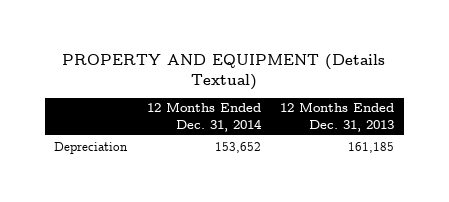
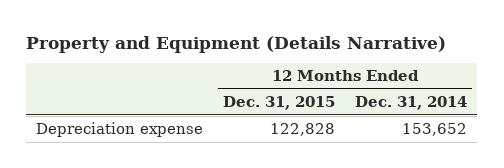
[62,53,386,90] PROPERTY AND EQUIPMENT (Details Textual) -> [26,35,447,53] Property and Equipment (Details Narrative)
[280,102,395,132] 12 Months Ended Dec. 31, 2013 -> none
none -> [223,96,336,111] Dec. 31, 2015
[54,141,129,154] Depreciation -> [36,122,204,138] Depreciation expense

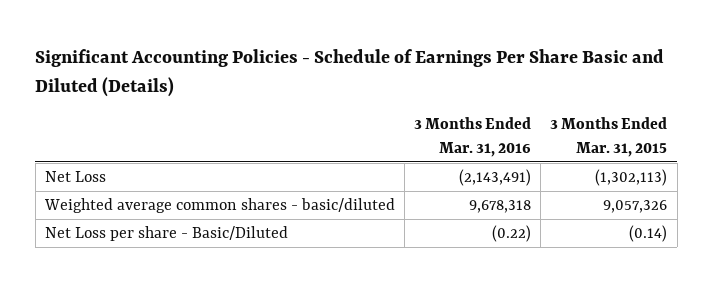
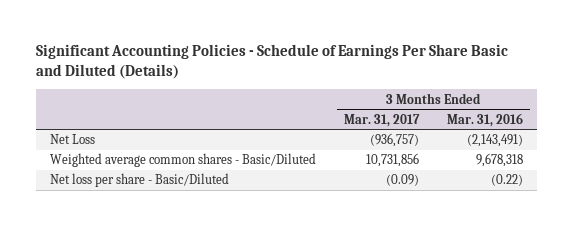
[550,117,668,157] 3 Months Ended Mar. 31, 2015 -> none
none -> [343,113,420,127] Mar. 31, 2017
[43,198,395,214] Weighted average common shares - basic/diluted -> [50,153,317,168] Weighted average common shares - Basic/Diluted
[44,226,288,242] Net Loss per share - Basic/Diluted -> [50,173,230,188] Net loss per share - Basic/Diluted

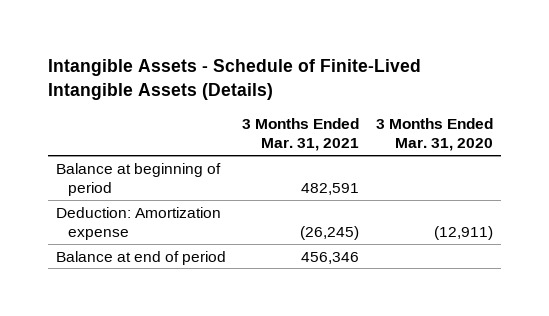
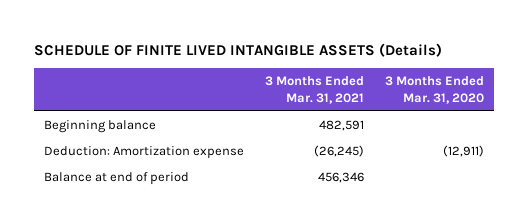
[47,58,421,100] Intangible Assets - Schedule of Finite-Lived Intangible Assets (Details) -> [34,42,443,57] SCHEDULE OF FINITE LIVED INTANGIBLE ASSETS (Details)
[56,162,222,197] Balance at beginning of period -> [44,120,157,134] Beginning balance

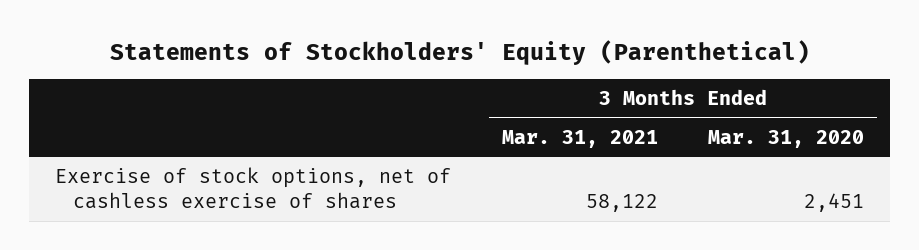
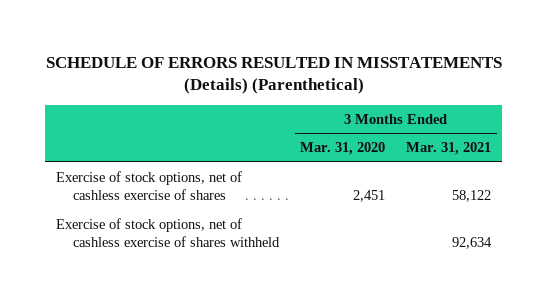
[109,39,810,65] Statements of Stockholders' Equity (Parenthetical) -> [45,56,502,95] SCHEDULE OF ERRORS RESULTED IN MISSTATEMENTS (Details) (Parenthetical)
none -> [55,217,280,248] Exercise of stock options, net of cashless exercise of shares withheld

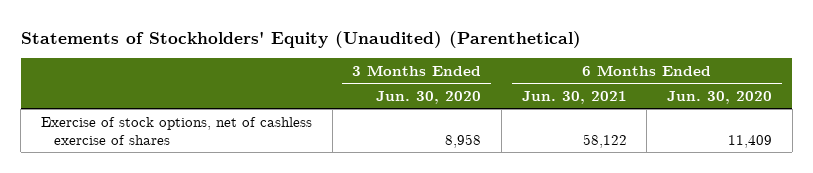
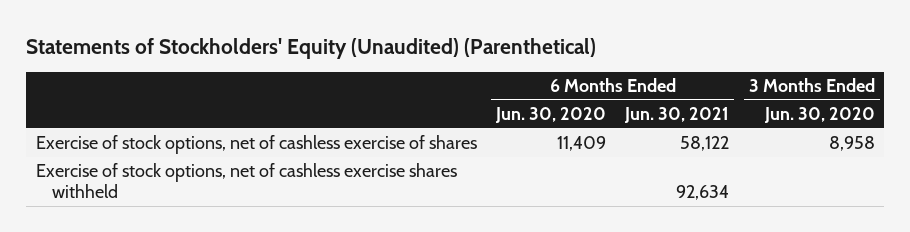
none -> [35,163,457,199] Exercise of stock options, net of cashless exercise shares withheld

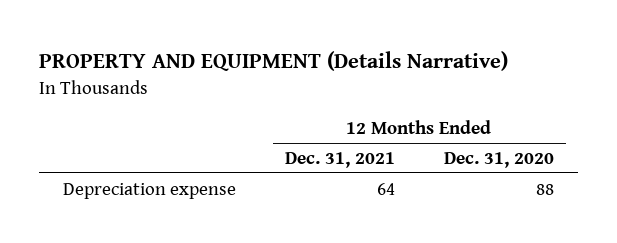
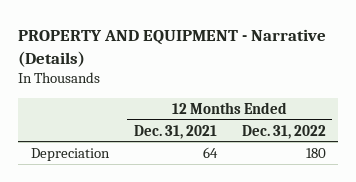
[38,51,508,72] PROPERTY AND EQUIPMENT (Details Narrative) -> [18,28,327,67] PROPERTY AND EQUIPMENT - Narrative (Details)
[443,151,554,168] Dec. 31, 2020 -> none
none -> [241,124,326,139] Dec. 31, 2022
[63,182,237,199] Depreciation expense -> [30,147,110,161] Depreciation

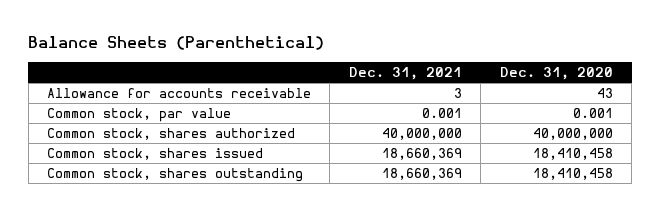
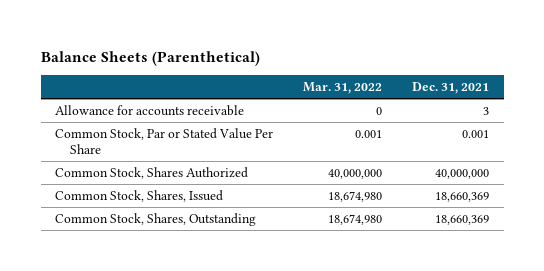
[499,66,613,80] Dec. 31, 2020 -> none
none -> [303,82,383,95] Mar. 31, 2022
[47,108,232,123] Common stock, par value -> [55,127,274,154] Common Stock, Par or Stated Value Per Share
[47,128,296,141] Common stock, shares authorized -> [55,166,249,179] Common Stock, Shares Authorized
[47,148,264,161] Common stock, shares issued -> [55,189,224,202] Common Stock, Shares, Issued
[47,168,304,183] Common stock, shares outstanding -> [55,212,257,226] Common Stock, Shares, Outstanding

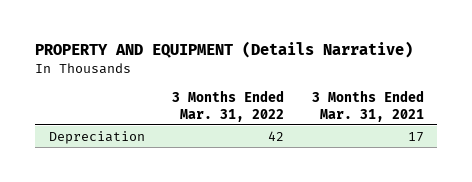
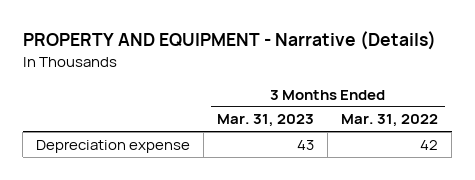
[34,41,413,59] PROPERTY AND EQUIPMENT (Details Narrative) -> [22,31,436,51] PROPERTY AND EQUIPMENT - Narrative (Details)
[311,89,424,122] 3 Months Ended Mar. 31, 2021 -> none
none -> [217,114,315,128] Mar. 31, 2023
[48,131,145,145] Depreciation -> [36,139,191,153] Depreciation expense

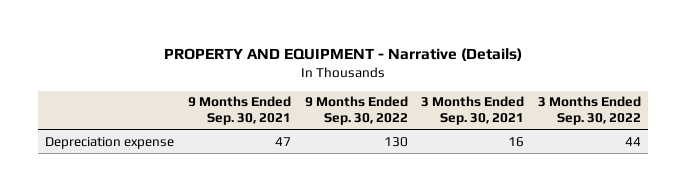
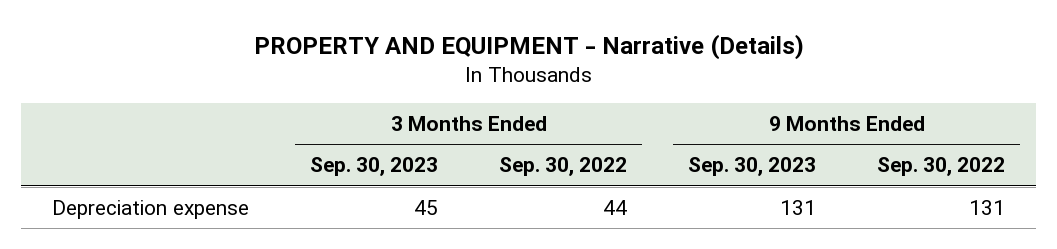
[187,96,291,126] 9 Months Ended Sep. 30, 2021 -> none
[421,96,525,126] 3 Months Ended Sep. 30, 2021 -> none
none -> [309,157,438,177] Sep. 30, 2023
none -> [688,157,817,177] Sep. 30, 2023
[383,136,408,147] 130 -> [969,200,1006,216] 131

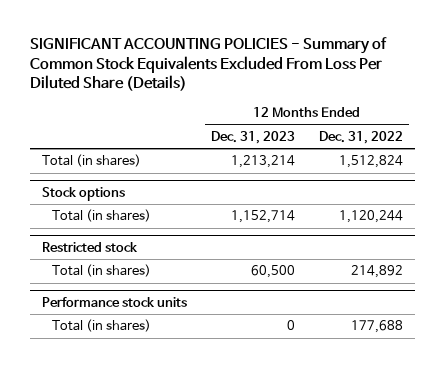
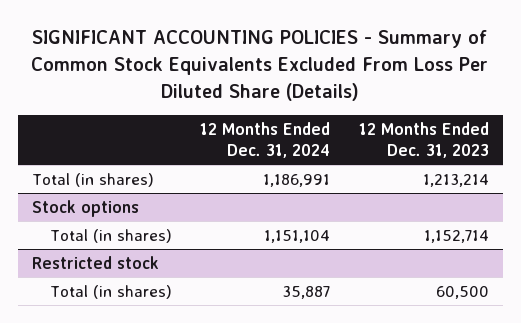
[318,130,403,144] Dec. 31, 2022 -> none
none -> [200,121,331,159] 12 Months Ended Dec. 31, 2024
[41,296,187,307] Performance stock units -> none
[52,319,152,333] Total (in shares) -> none

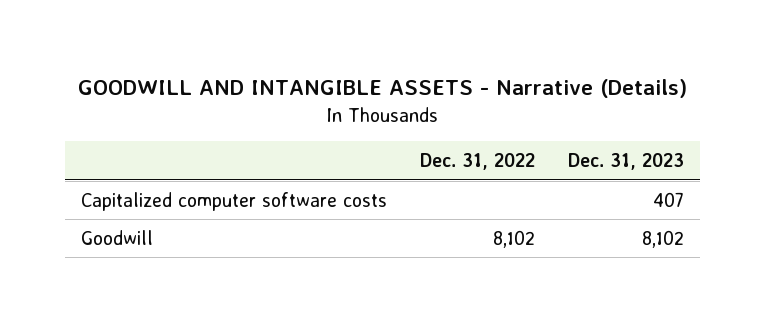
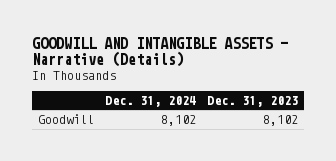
[419,153,535,171] Dec. 31, 2022 -> none
none -> [104,95,196,107] Dec. 31, 2024
[81,191,388,211] Capitalized computer software costs -> none

